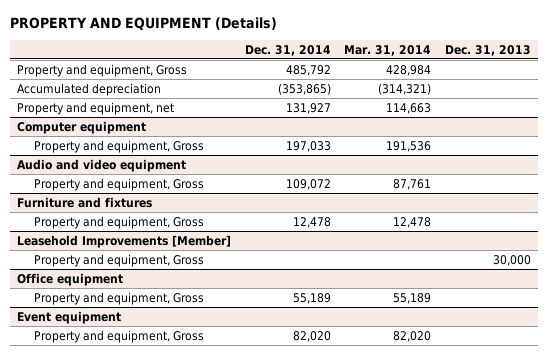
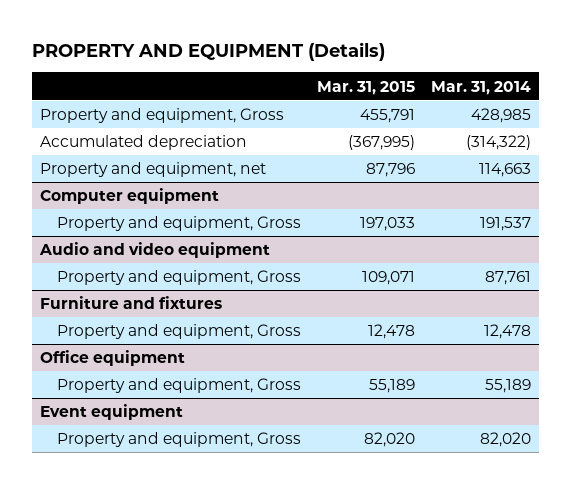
[244,44,331,56] Dec. 31, 2014 -> none
[444,44,531,56] Dec. 31, 2013 -> none
none -> [316,80,415,95] Mar. 31, 2015
[386,64,432,76] 428,984 -> [470,108,531,124] 428,985
[378,82,432,95] (314,321) -> [465,135,531,151] (314,322)
[386,140,432,152] 191,536 -> [479,217,531,232] 191,537
[17,234,232,248] Leasehold Improvements [Member] -> none
[34,253,205,267] Property and equipment, Gross -> none

